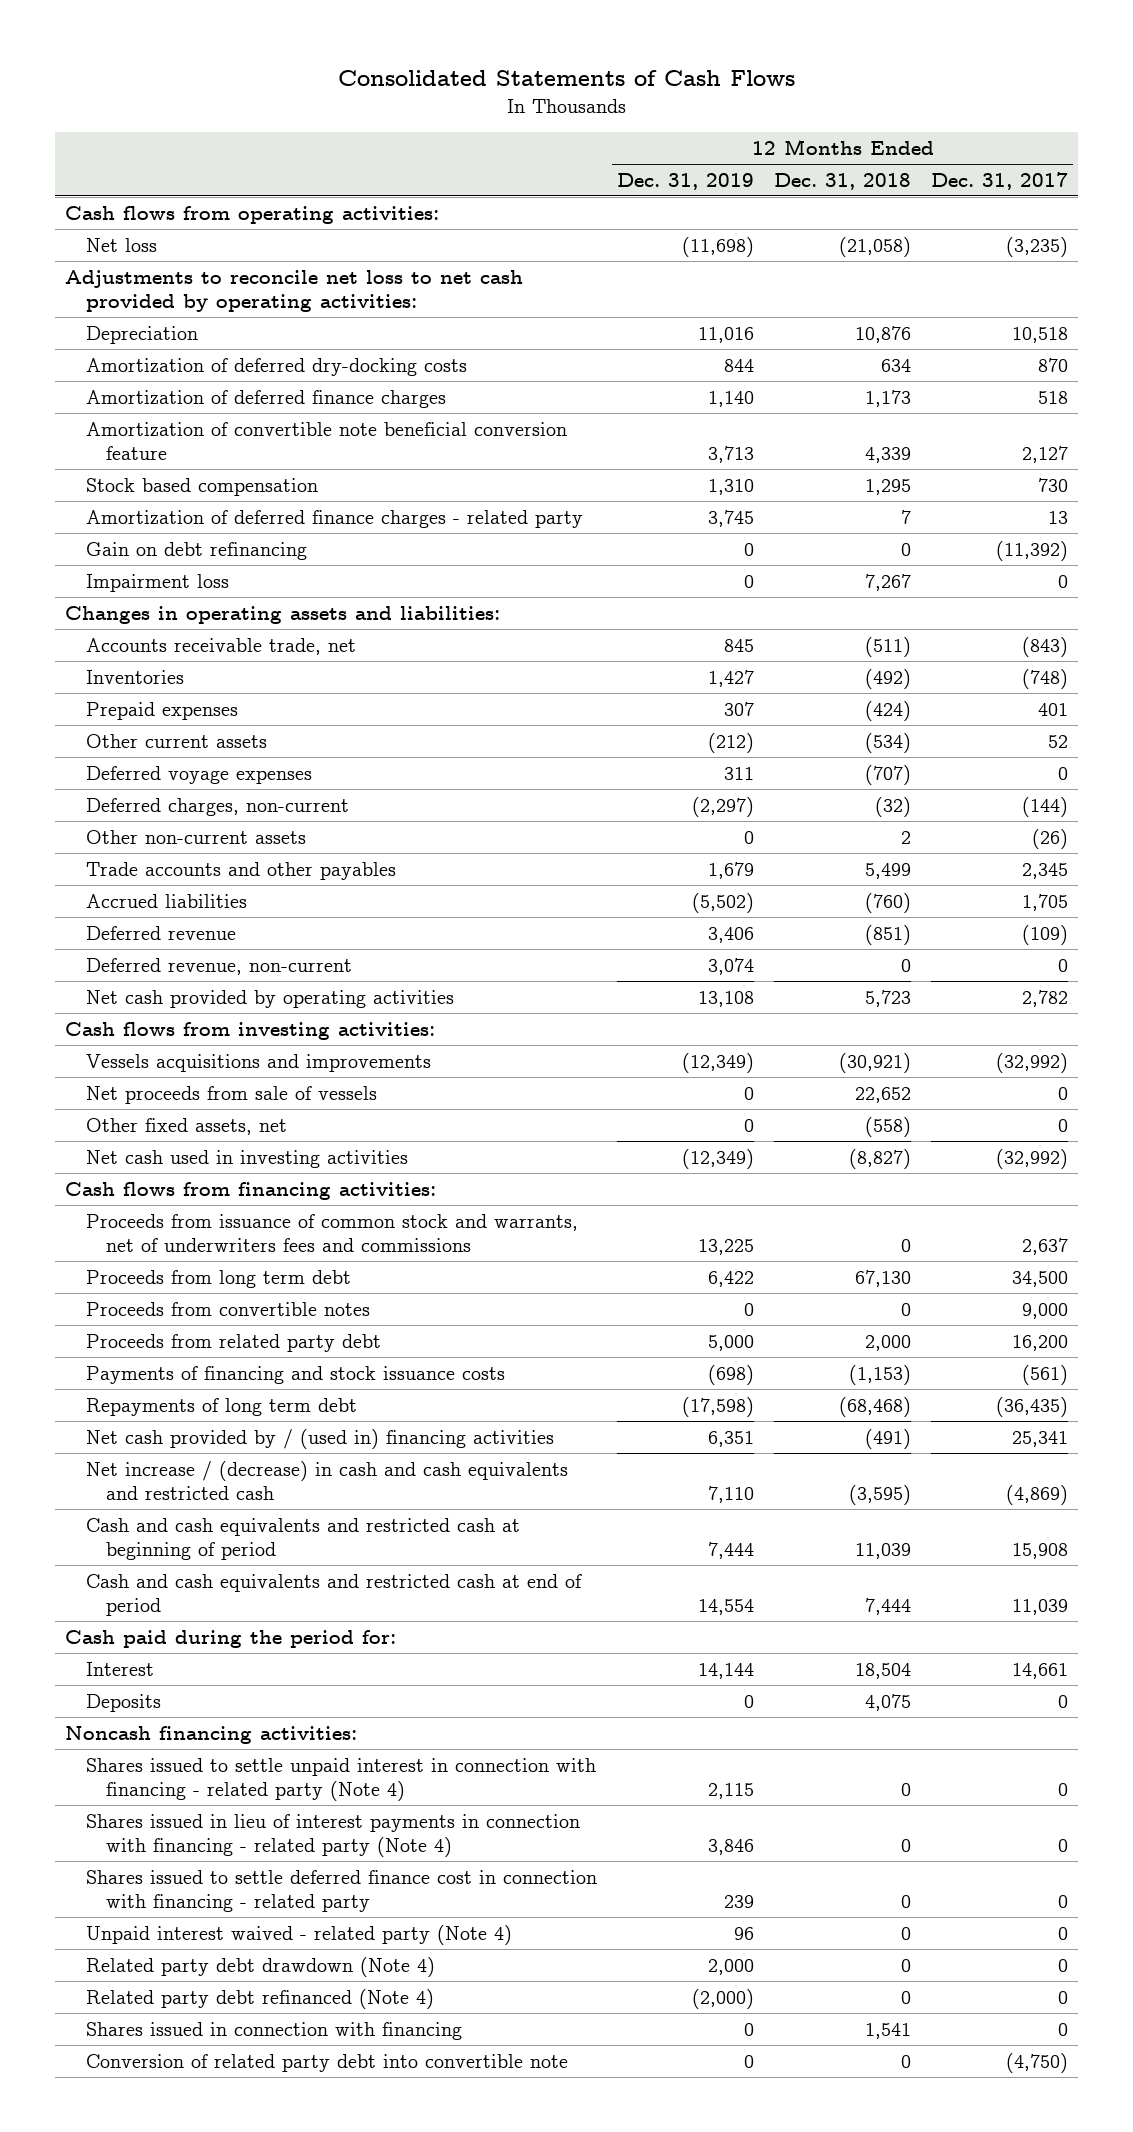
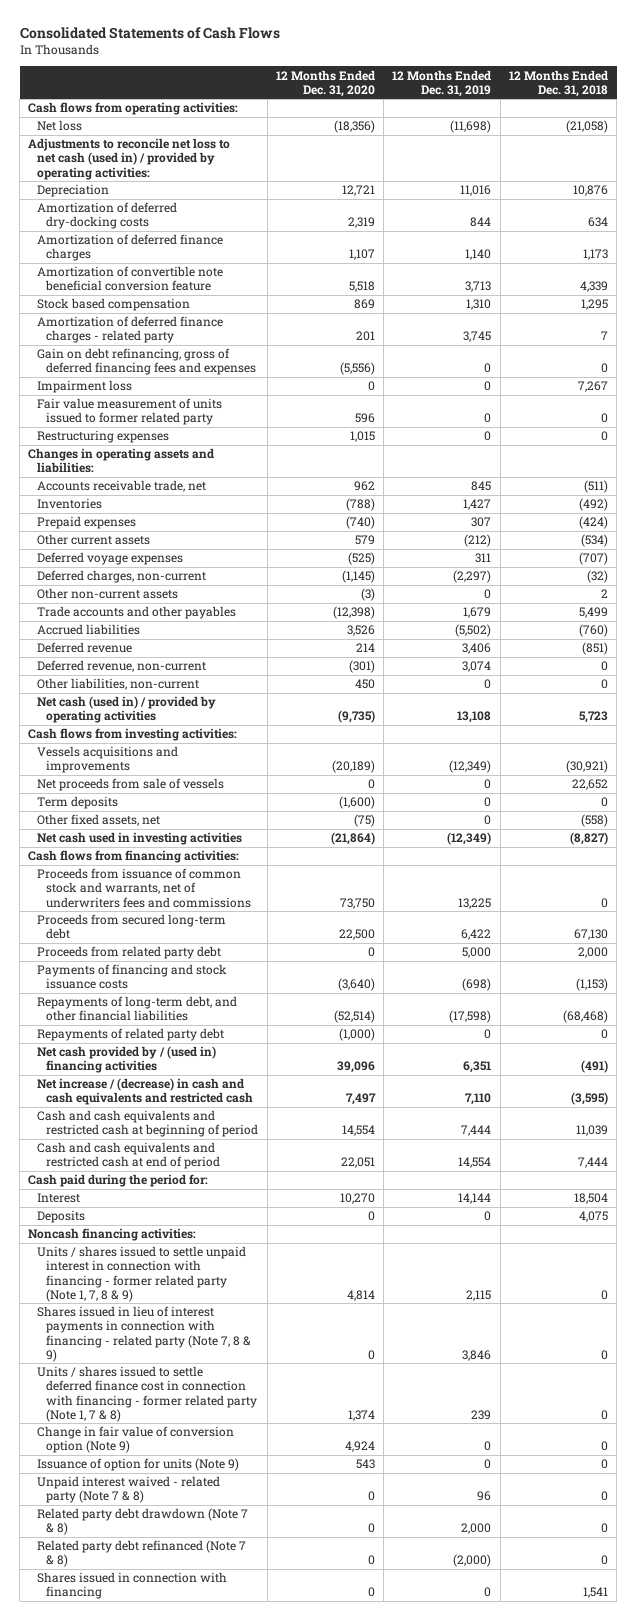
[931,171,1069,190] Dec. 31, 2017 -> none
none -> [275,69,375,97] 12 Months Ended Dec. 31, 2020
[65,269,524,313] Adjustments to reconcile net loss to net cash provided by operating activities: -> [28,138,231,180] Adjustments to reconcile net loss to net cash (used in) / provided by operating activities:
[85,541,307,560] Gain on debt refinancing -> none
none -> [37,348,257,376] Gain on debt refinancing, gross of deferred financing fees and expenses
none -> [37,398,223,426] Fair value measurement of units issued to former related party
none -> [37,430,170,444] Restructuring expenses
none -> [37,678,200,691] Other liabilities, non-current
[85,989,454,1008] Net cash provided by operating activities -> [37,696,217,724] Net cash (used in) / provided by operating activities
none -> [37,796,119,810] Term deposits
[85,1301,370,1316] Proceeds from convertible notes -> none
[85,1269,351,1288] Proceeds from long term debt -> [37,914,227,940] Proceeds from secured long-term debt
[85,1397,357,1416] Repayments of long term debt -> [37,996,238,1022] Repayments of long-term debt, and other financial liabilities
none -> [37,1028,225,1042] Repayments of related party debt
[85,1757,596,1802] Shares issued to settle unpaid interest in connection with financing - related party (Note 4) -> [37,1246,247,1302] Units / shares issued to settle unpaid interest in connection with financing - former related party (Note 1, 7, 8 & 9)
[85,1813,580,1858] Shares issued in lieu of interest payments in connection with financing - related party (Note 4) -> [37,1306,252,1362] Shares issued in lieu of interest payments in connection with financing - related party (Note 7, 8 & 9)
[85,1869,597,1913] Shares issued to settle deferred finance cost in connection with financing - related party -> [37,1366,258,1422] Units / shares issued to settle deferred finance cost in connection with financing - former related party (Note 1, 7 & 8)
none -> [37,1426,235,1454] Change in fair value of conversion option (Note 9)
none -> [37,1458,240,1472] Issuance of option for units (Note 9)
[85,1924,512,1945] Unpaid interest waived - related party (Note 4) -> [37,1476,221,1504] Unpaid interest waived - related party (Note 7 & 8)
[85,1956,435,1977] Related party debt drawdown (Note 4) -> [37,1508,249,1536] Related party debt drawdown (Note 7 & 8)
[85,1988,434,2009] Related party debt refinanced (Note 4) -> [37,1540,247,1568] Related party debt refinanced (Note 7 & 8)
[85,2053,568,2072] Conversion of related party debt into convertible note -> none

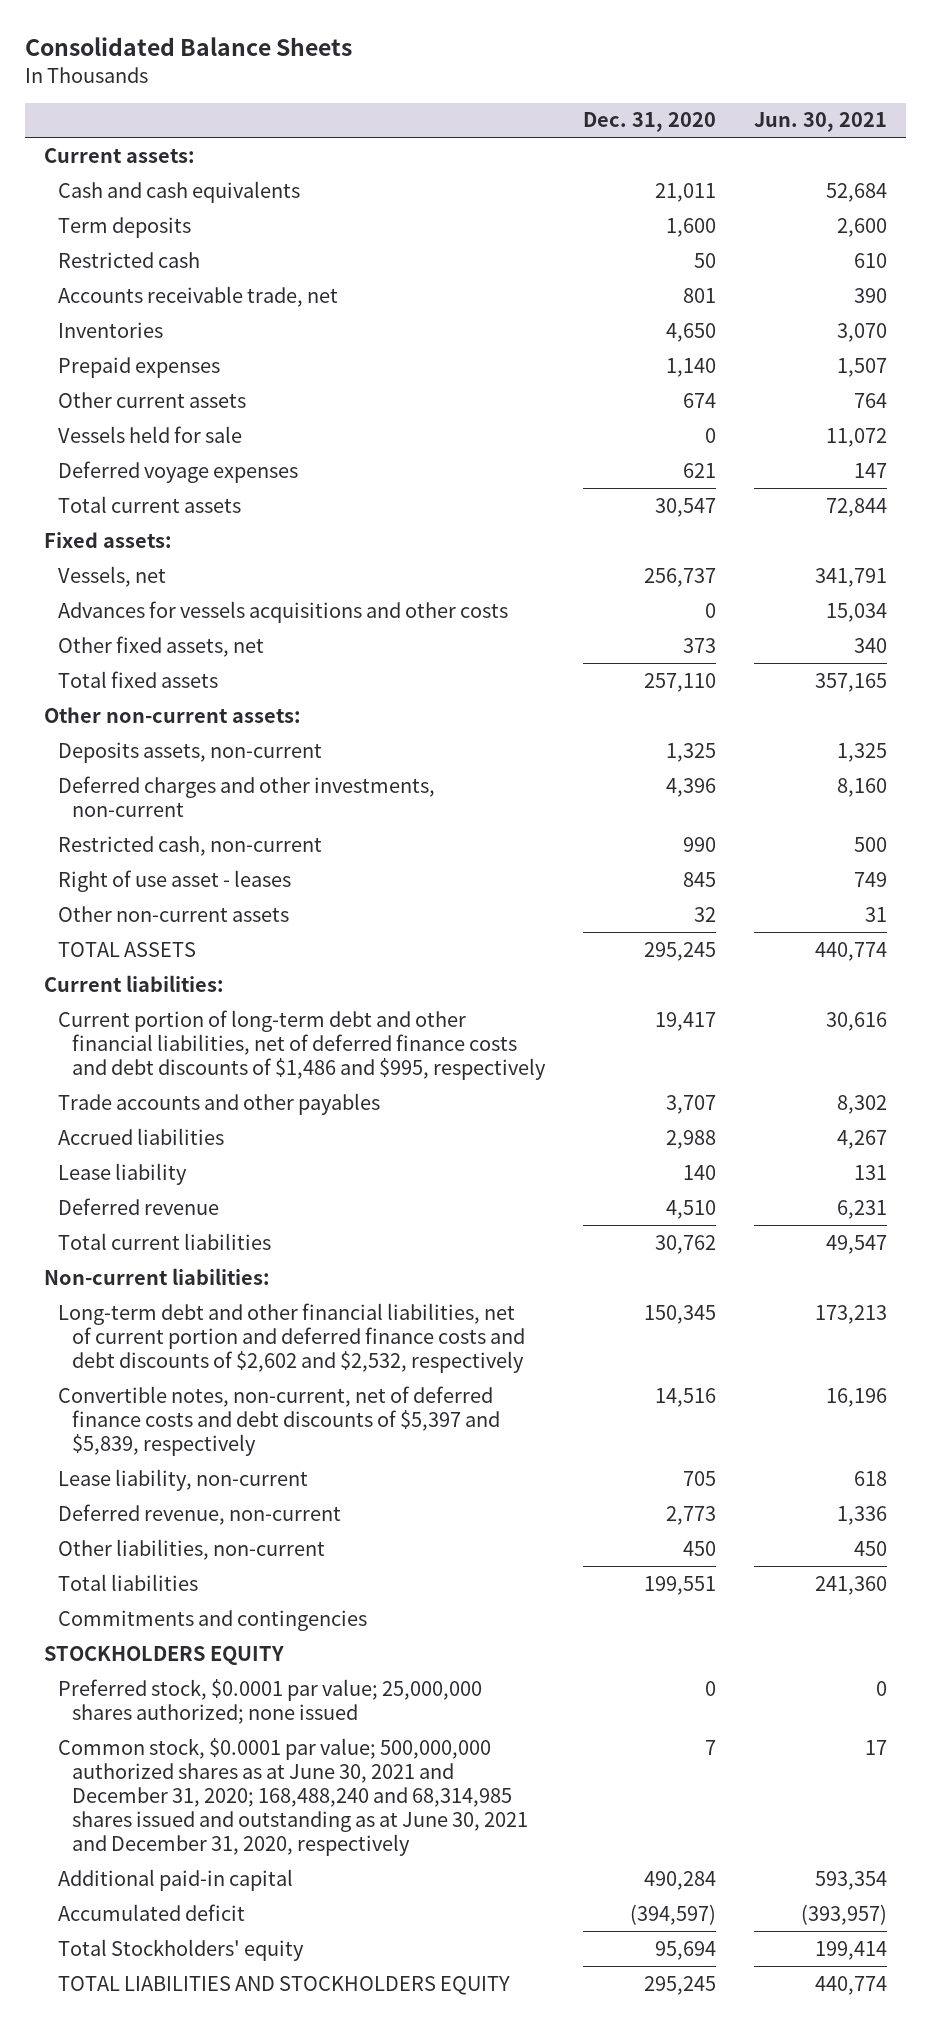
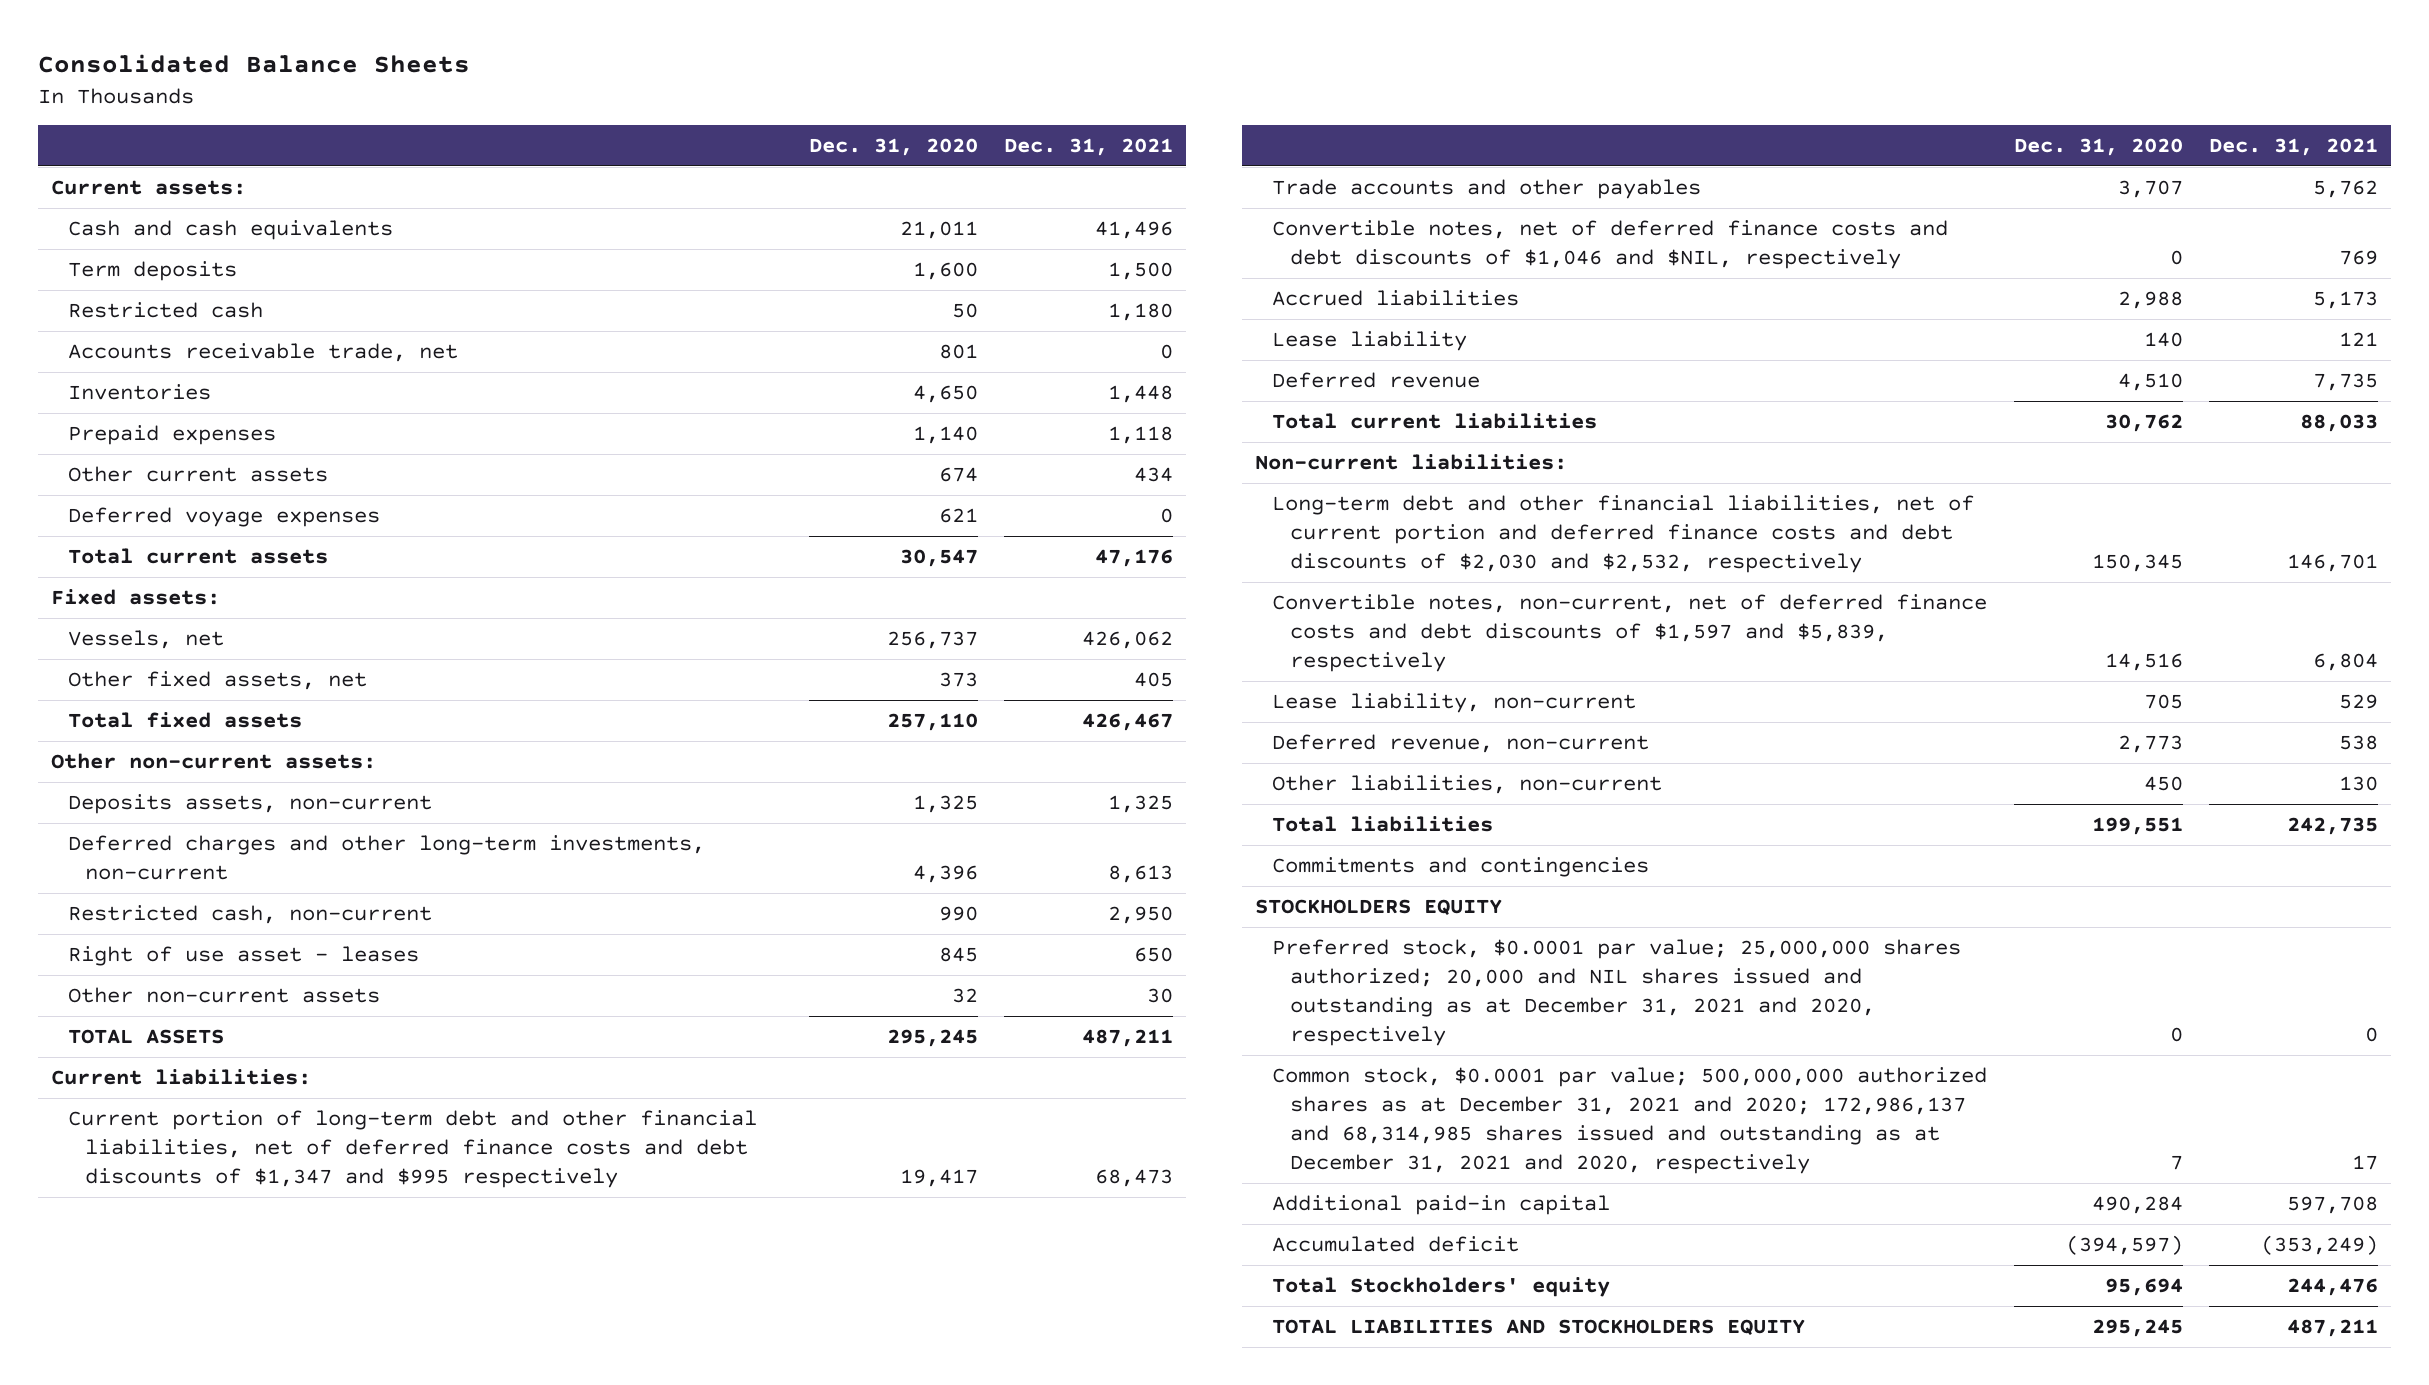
[753,112,887,133] Jun. 30, 2021 -> none
none -> [1004,137,1174,156] Dec. 31, 2021
[57,425,242,443] Vessels held for sale -> none
[57,600,508,623] Advances for vessels acquisitions and other costs -> none
[57,775,435,817] Deferred charges and other investments, non-current -> [67,834,705,880] Deferred charges and other long-term investments, non-current
[57,1009,546,1080] Current portion of long-term debt and other financial liabilities, net of deferred finance costs and debt discounts of $1,486 and $995, respectively -> [67,1109,757,1189] Current portion of long-term debt and other financial liabilities, net of deferred finance costs and debt discounts of $1,347 and $995 respectively
none -> [1272,219,1949,269] Convertible notes, net of deferred finance costs and debt discounts of $1,046 and $NIL, respectively
[57,1302,525,1373] Long-term debt and other financial liabilities, net of current portion and deferred finance costs and debt discounts of $2,602 and $2,532, respectively -> [1272,494,1975,574] Long-term debt and other financial liabilities, net of current portion and deferred finance costs and debt discounts of $2,030 and $2,532, respectively
[57,1385,500,1456] Convertible notes, non-current, net of deferred finance costs and debt discounts of $5,397 and $5,839, respectively -> [1272,593,1988,673] Convertible notes, non-current, net of deferred finance costs and debt discounts of $1,597 and $5,839, respectively
[57,1678,482,1724] Preferred stock, $0.0001 par value; 25,000,000 shares authorized; none issued -> [1272,938,1962,1047] Preferred stock, $0.0001 par value; 25,000,000 shares authorized; 20,000 and NIL shares issued and outstanding as at December 31, 2021 and 2020, respectively
[57,1737,528,1856] Common stock, $0.0001 par value; 500,000,000 authorized shares as at June 30, 2021 and December 31, 2020; 168,488,240 and 68,314,985 shares issued and outstanding as at June 30, 2021 and December 31, 2020, respectively -> [1272,1066,1988,1175] Common stock, $0.0001 par value; 500,000,000 authorized shares as at December 31, 2021 and 2020; 172,986,137 and 68,314,985 shares issued and outstanding as at December 31, 2021 and 2020, respectively

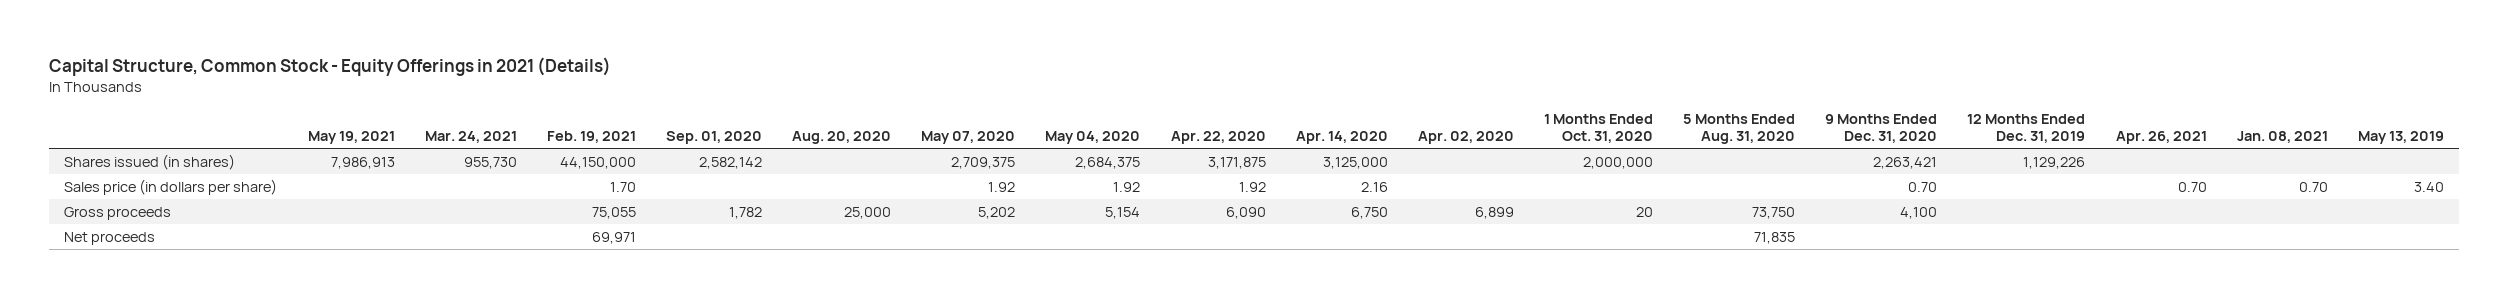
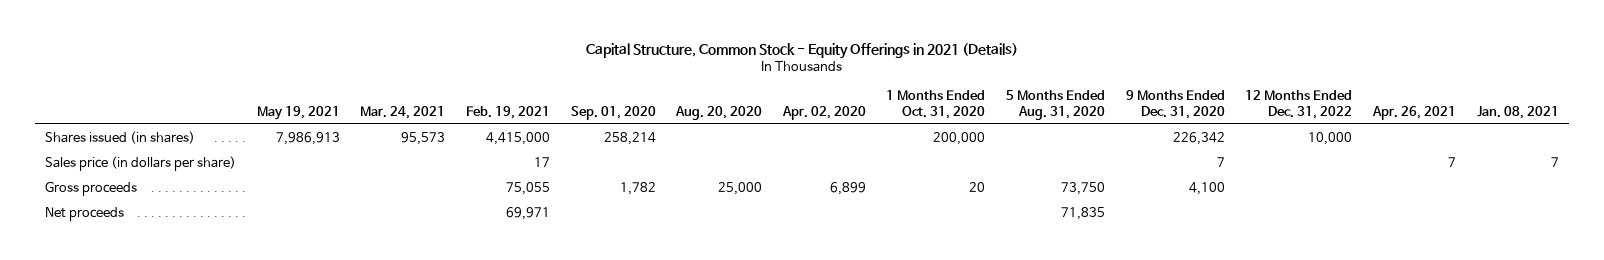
[921,131,1016,145] May 07, 2020 -> none
[1045,131,1141,145] May 04, 2020 -> none
[1170,131,1266,145] Apr. 22, 2020 -> none
[1295,131,1388,145] Apr. 14, 2020 -> none
[1967,113,2086,144] 12 Months Ended Dec. 31, 2019 -> none
[2357,131,2444,145] May 13, 2019 -> none
none -> [1245,89,1353,119] 12 Months Ended Dec. 31, 2022
[463,156,517,169] 955,730 -> [401,132,446,146] 95,573
[559,156,636,169] 44,150,000 -> [485,132,550,146] 4,415,000
[698,156,762,169] 2,582,142 -> [603,132,656,146] 258,214
[1582,156,1653,169] 2,000,000 -> [933,132,986,146] 200,000
[1873,156,1938,169] 2,263,421 -> [1172,132,1225,146] 226,342
[609,181,636,192] 1.70 -> [533,157,550,168] 17
[1908,181,1938,192] 0.70 -> [1216,157,1225,168] 7
[2177,181,2207,192] 0.70 -> [1447,157,1456,168] 7
[2298,181,2328,192] 0.70 -> [1550,157,1559,168] 7

